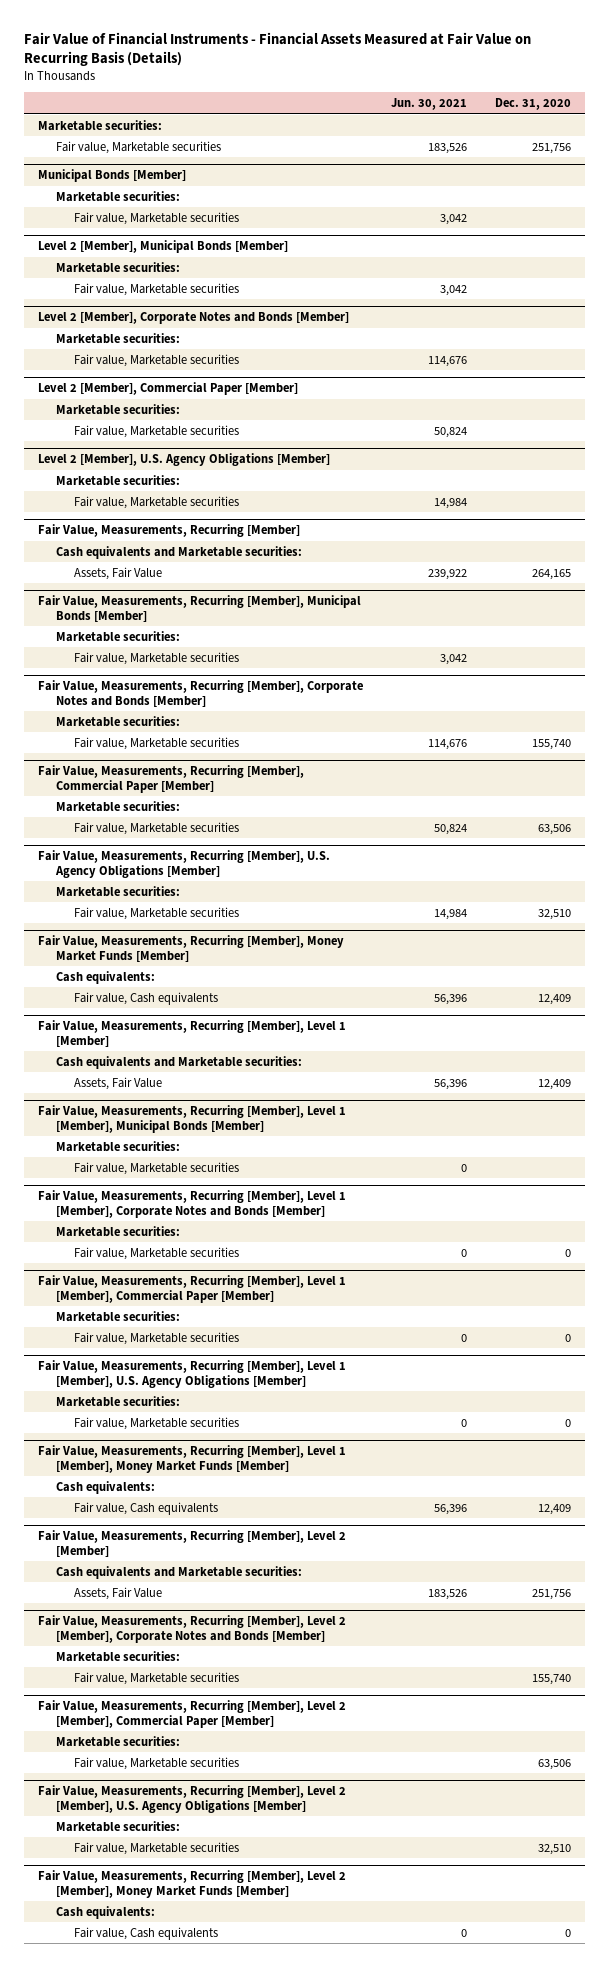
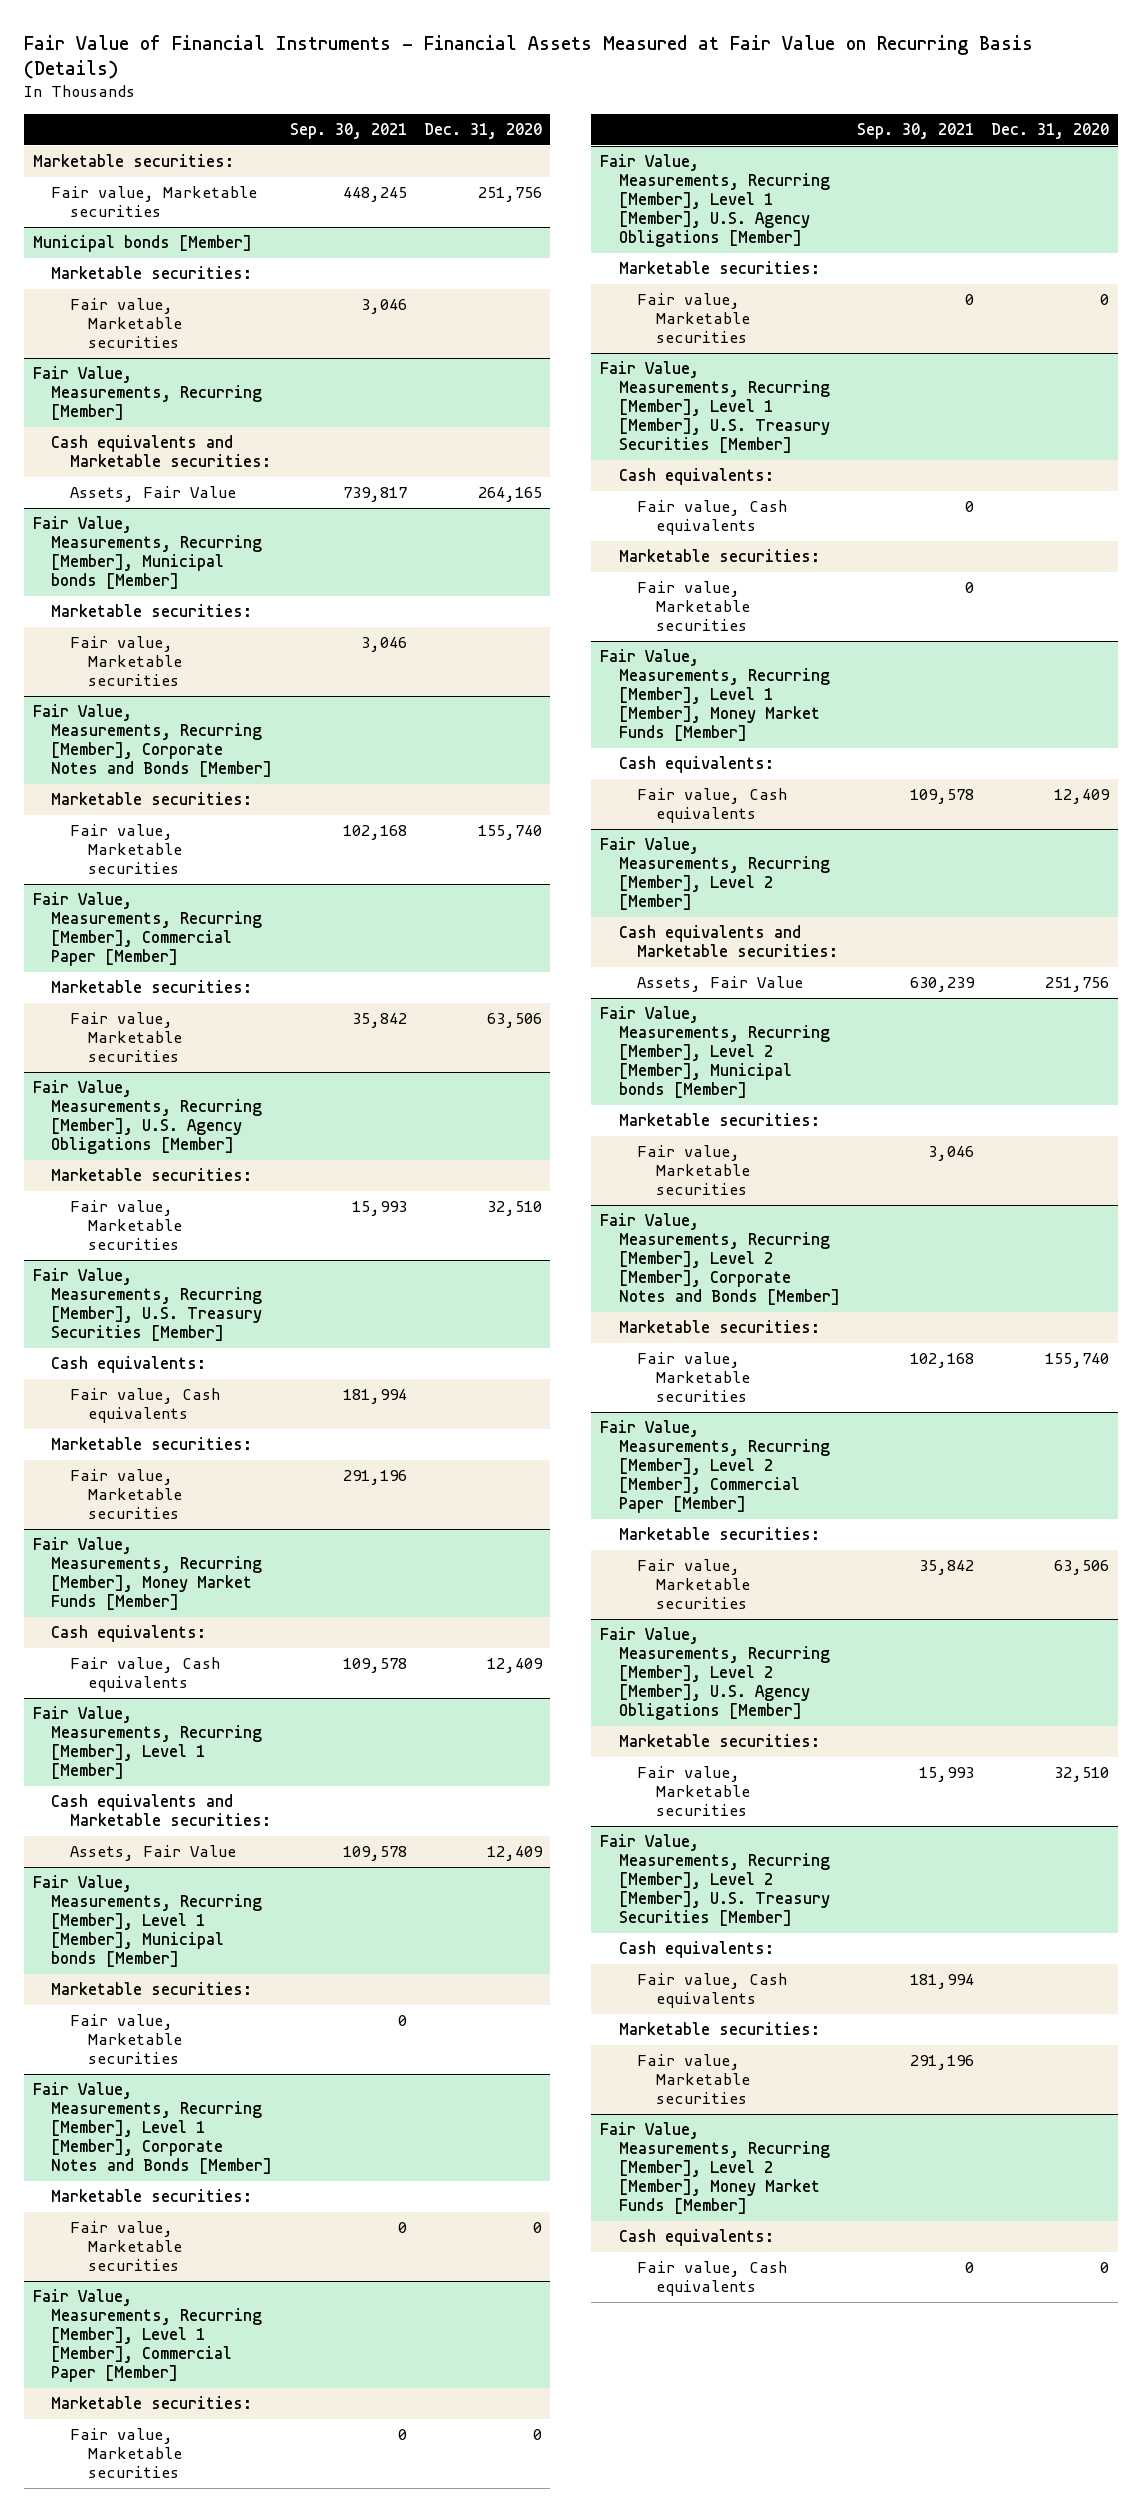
[390,98,467,111] Jun. 30, 2021 -> none
none -> [289,123,407,140] Sep. 30, 2021
[55,190,180,202] Marketable securities: -> none
[73,211,239,225] Fair value, Marketable securities -> none
[38,240,289,254] Level 2 [Member], Municipal Bonds [Member] -> none
[55,261,180,273] Marketable securities: -> none
[73,282,239,296] Fair value, Marketable securities -> none
[38,312,350,325] Level 2 [Member], Corporate Notes and Bonds [Member] -> none
[55,332,180,344] Marketable securities: -> none
[73,353,239,367] Fair value, Marketable securities -> none
[38,382,299,396] Level 2 [Member], Commercial Paper [Member] -> none
[55,403,180,415] Marketable securities: -> none
[73,424,239,438] Fair value, Marketable securities -> none
[38,453,331,467] Level 2 [Member], U.S. Agency Obligations [Member] -> none
[38,169,187,183] Municipal Bonds [Member] -> [32,235,252,253] Municipal bonds [Member]
[38,595,362,622] Fair Value, Measurements, Recurring [Member], Municipal Bonds [Member] -> [32,516,263,590] Fair Value, Measurements, Recurring [Member], Municipal bonds [Member]
none -> [32,1268,263,1342] Fair Value, Measurements, Recurring [Member], U.S. Treasury Securities [Member]
none -> [51,1356,207,1374] Cash equivalents:
none -> [69,1388,220,1424] Fair value, Cash equivalents
none -> [51,1437,253,1451] Marketable securities:
none -> [69,1469,183,1520] Fair value, Marketable securities
[38,1105,347,1133] Fair Value, Measurements, Recurring [Member], Level 1 [Member], Municipal Bonds [Member] -> [32,1875,263,1968] Fair Value, Measurements, Recurring [Member], Level 1 [Member], Municipal bonds [Member]
none -> [600,361,830,454] Fair Value, Measurements, Recurring [Member], Level 1 [Member], U.S. Treasury Securities [Member]
none -> [618,468,774,486] Cash equivalents:
none -> [637,500,788,536] Fair value, Cash equivalents
none -> [618,549,820,563] Marketable securities:
none -> [637,581,750,632] Fair value, Marketable securities
none -> [600,1006,830,1099] Fair Value, Measurements, Recurring [Member], Level 2 [Member], Municipal bonds [Member]
none -> [618,1113,820,1127] Marketable securities:
none -> [637,1145,750,1196] Fair value, Marketable securities
none -> [600,1834,830,1927] Fair Value, Measurements, Recurring [Member], Level 2 [Member], U.S. Treasury Securities [Member]
none -> [618,1941,774,1959] Cash equivalents:
none -> [637,1973,788,2009] Fair value, Cash equivalents
none -> [618,2022,820,2036] Marketable securities:
none -> [637,2054,750,2105] Fair value, Marketable securities

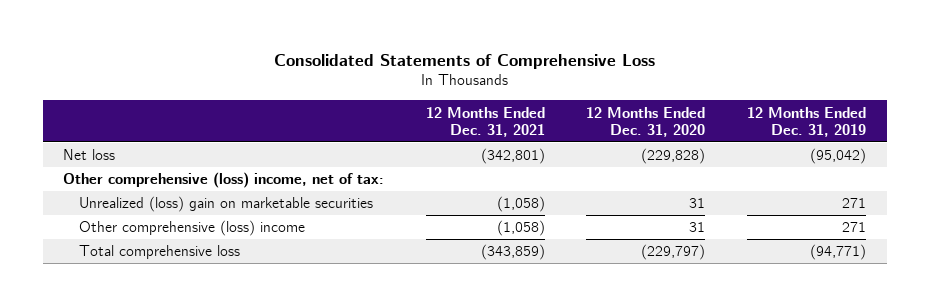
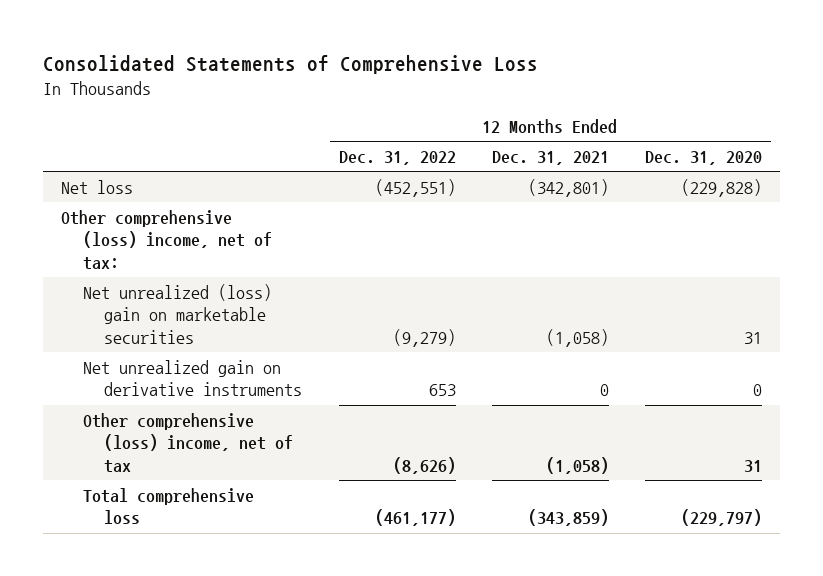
[746,106,866,137] 12 Months Ended Dec. 31, 2019 -> none
none -> [338,150,456,165] Dec. 31, 2022
[78,196,373,213] Unrealized (loss) gain on marketable securities -> [82,283,272,345] Net unrealized (loss) gain on marketable securities
none -> [82,359,303,397] Net unrealized gain on derivative instruments
[78,220,305,237] Other comprehensive (loss) income -> [82,412,294,474] Other comprehensive (loss) income, net of tax

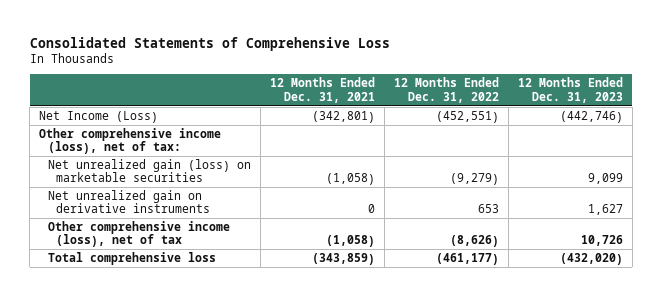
[645,150,763,165] Dec. 31, 2020 -> none
none -> [517,77,623,103] 12 Months Ended Dec. 31, 2023
[60,179,133,194] Net loss -> [39,110,159,123] Net Income (Loss)
[60,209,272,271] Other comprehensive (loss) income, net of tax: -> [39,127,222,155] Other comprehensive income (loss), net of tax:
[82,283,272,345] Net unrealized (loss) gain on marketable securities -> [47,158,251,183] Net unrealized gain (loss) on marketable securities
[82,412,294,474] Other comprehensive (loss) income, net of tax -> [47,220,230,248] Other comprehensive income (loss), net of tax

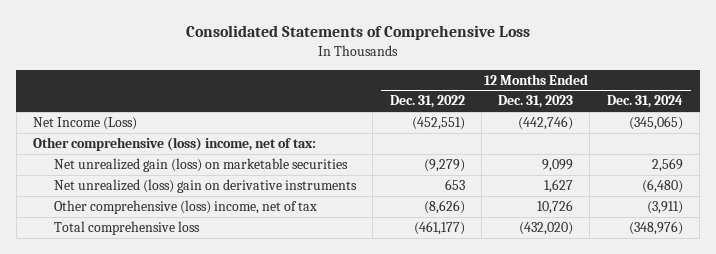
[269,77,375,103] 12 Months Ended Dec. 31, 2021 -> none
none -> [606,95,683,109] Dec. 31, 2024
[39,127,222,155] Other comprehensive income (loss), net of tax: -> [32,137,316,152] Other comprehensive (loss) income, net of tax:
[47,189,210,214] Net unrealized gain on derivative instruments -> [54,179,358,194] Net unrealized (loss) gain on derivative instruments
[47,220,230,248] Other comprehensive income (loss), net of tax -> [54,200,318,215] Other comprehensive (loss) income, net of tax

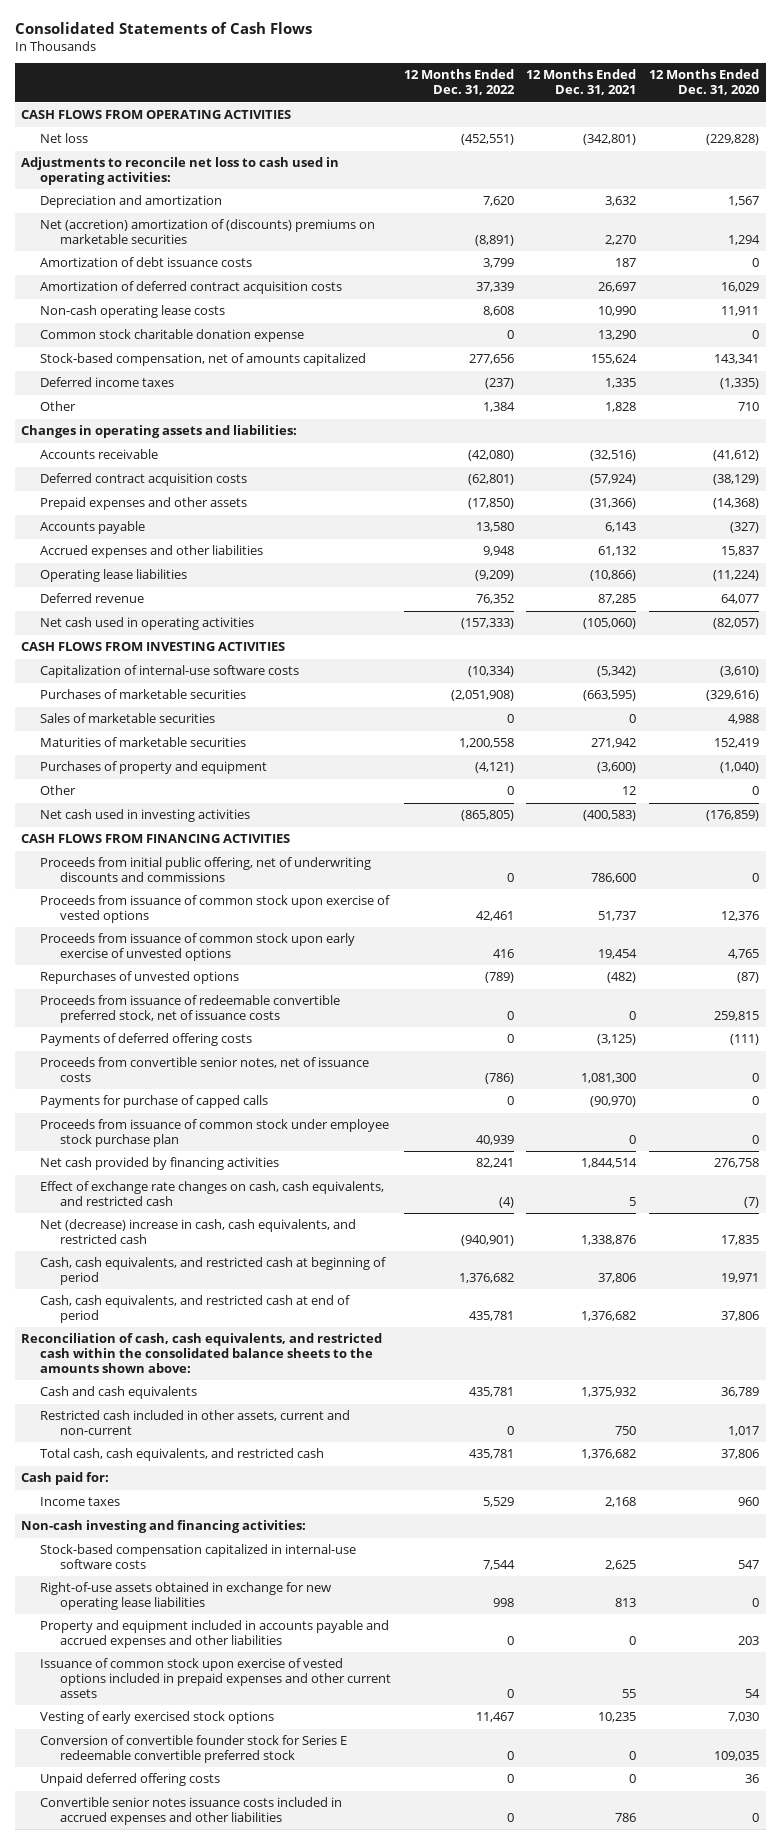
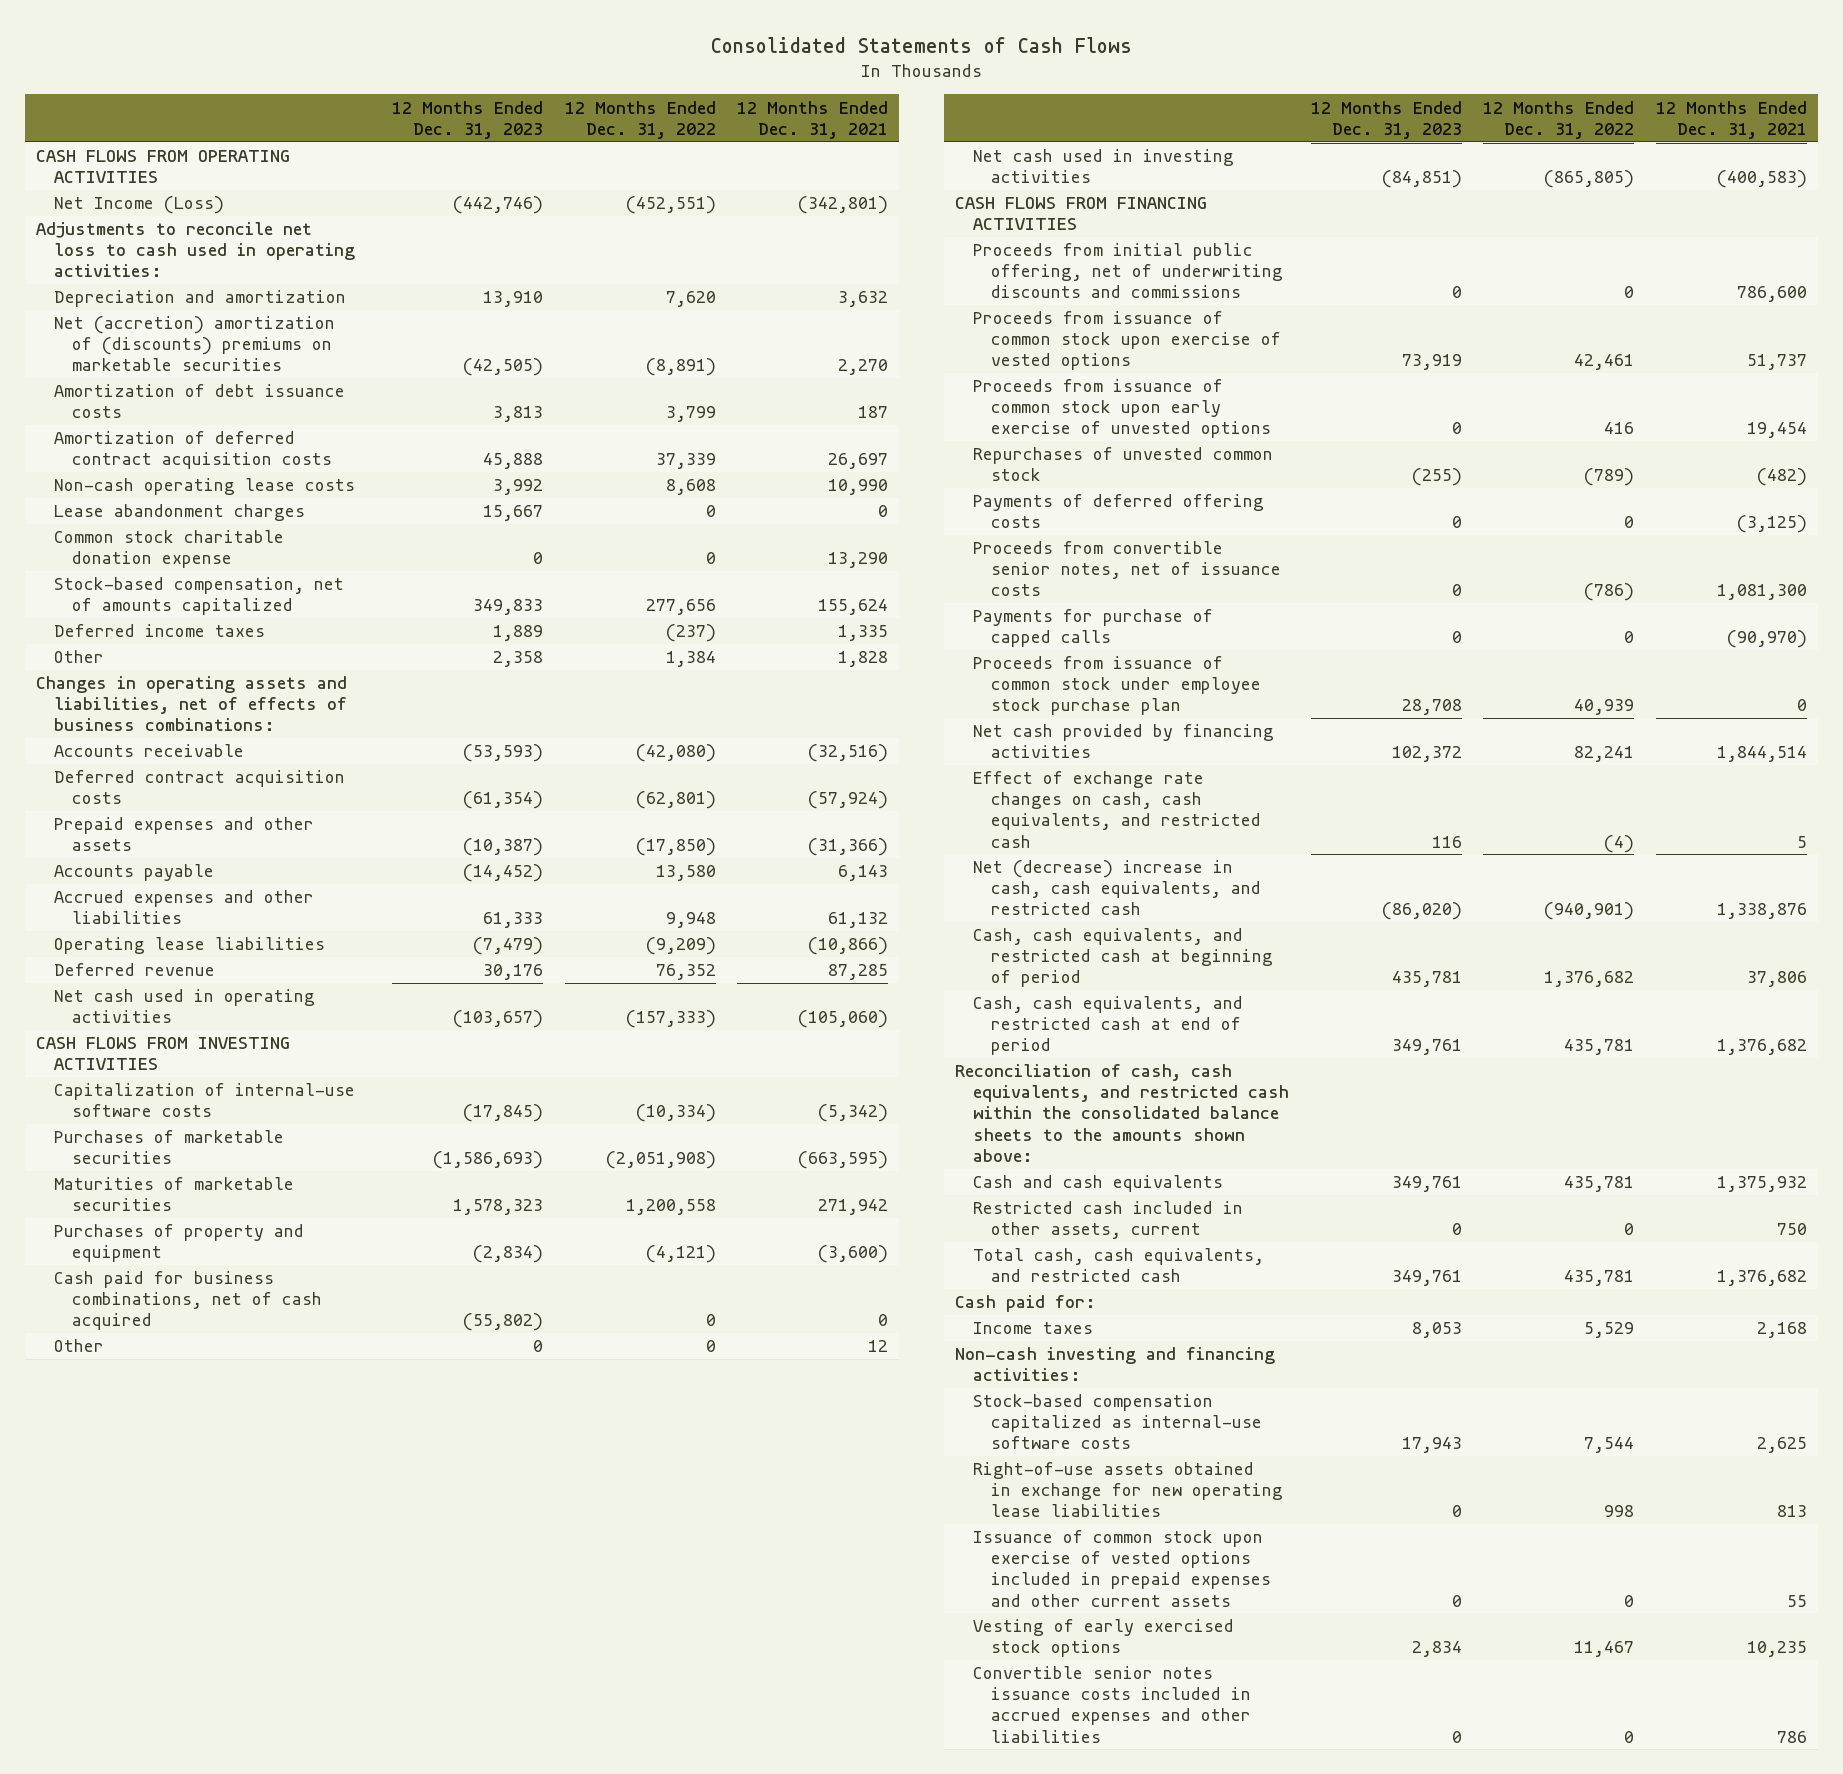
[649,69,760,96] 12 Months Ended Dec. 31, 2020 -> none
none -> [391,100,543,139] 12 Months Ended Dec. 31, 2023
[40,133,89,144] Net loss -> [53,196,224,215] Net Income (Loss)
none -> [53,504,305,522] Lease abandonment charges
[21,425,298,439] Changes in operating assets and liabilities: -> [35,676,347,732] Changes in operating assets and liabilities, net of effects of business combinations:
[40,713,216,724] Sales of marketable securities -> none
none -> [53,1271,322,1331] Cash paid for business combinations, net of cash acquired
[40,995,341,1024] Proceeds from issuance of redeemable convertible preferred stock, net of issuance costs -> none
[40,971,240,985] Repurchases of unvested options -> [972,447,1273,482] Repurchases of unvested common stock
[40,1410,351,1436] Restricted cash included in other assets, current and non-current -> [972,1201,1243,1240] Restricted cash included in other assets, current
[40,1544,357,1570] Stock-based compensation capitalized in internal-use software costs -> [972,1394,1262,1450] Stock-based compensation capitalized as internal-use software costs
[40,1620,390,1649] Property and equipment included in accounts payable and accrued expenses and other liabilities -> none
[40,1735,348,1764] Conversion of convertible founder stock for Series E redeemable convertible preferred stock -> none
[40,1773,221,1787] Unpaid deferred offering costs -> none

